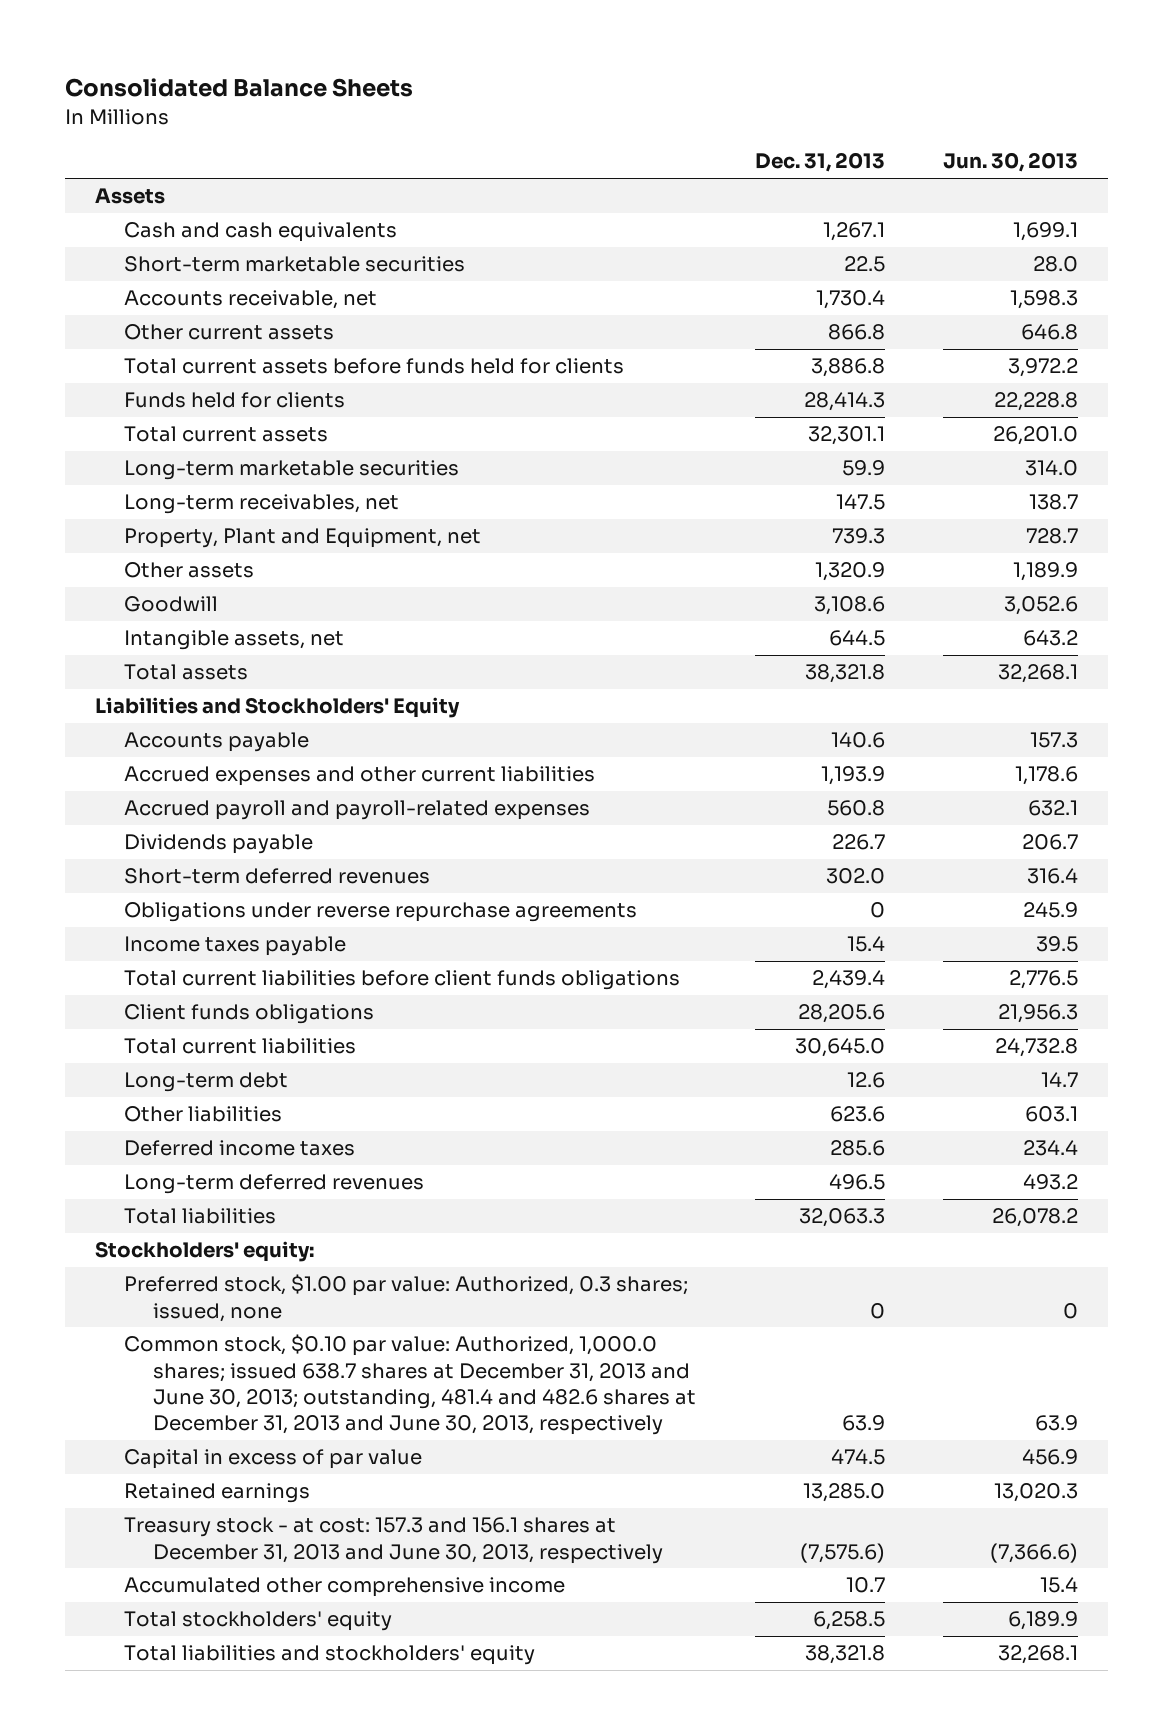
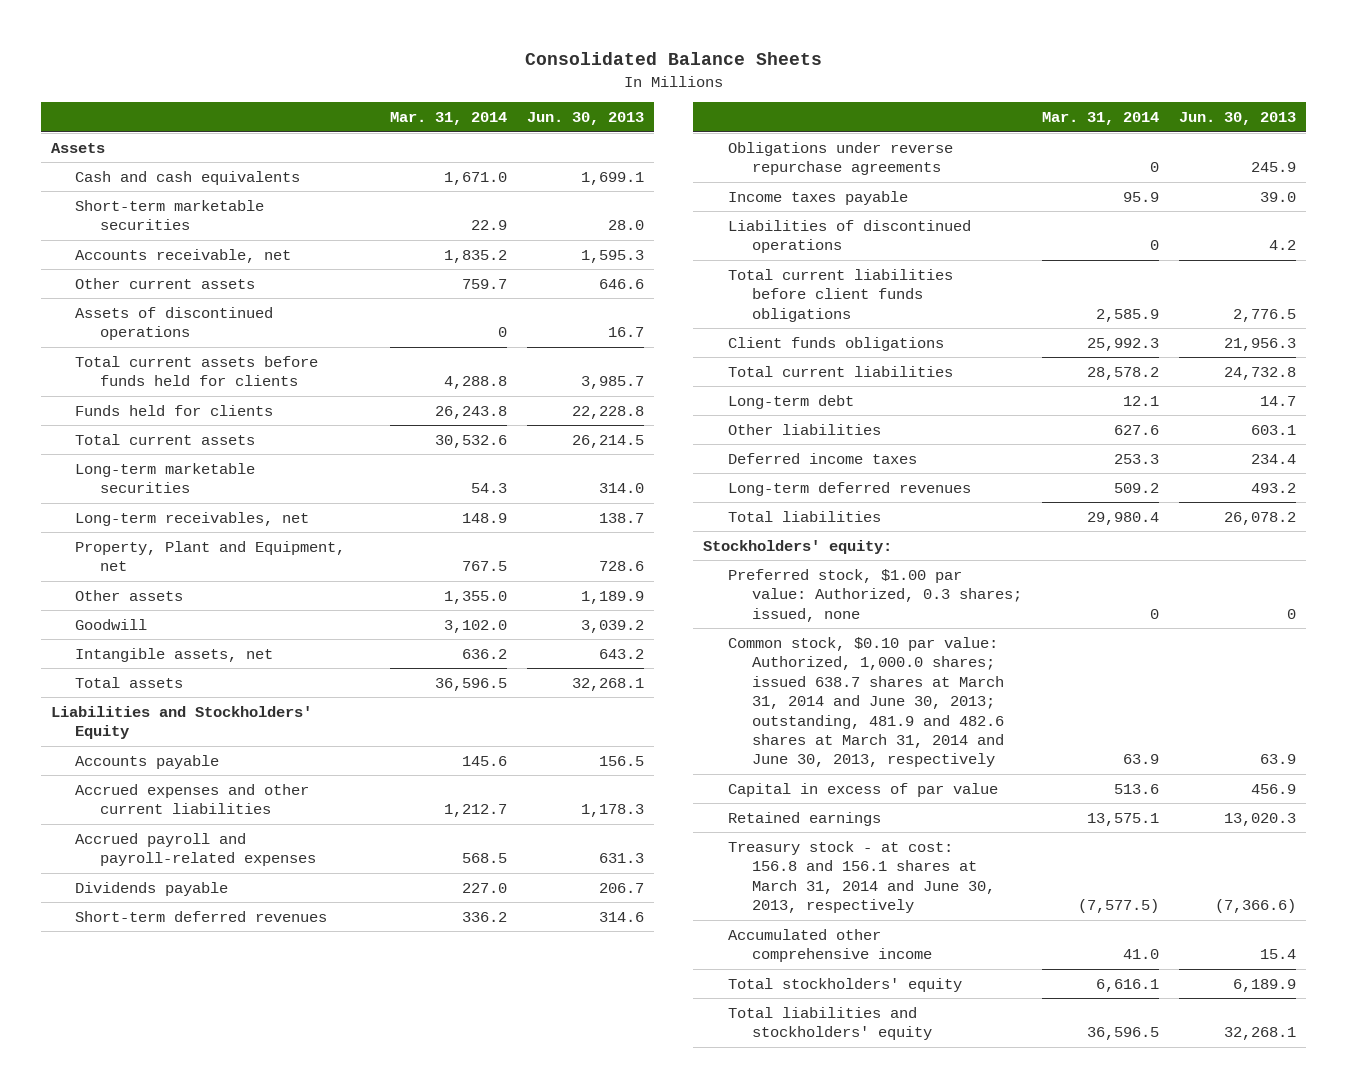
[754,152,885,173] Dec. 31, 2013 -> none
none -> [389,112,507,126] Mar. 31, 2014
[1010,290,1079,310] 1,598.3 -> [580,249,644,263] 1,595.3
[1021,324,1079,341] 646.8 -> [598,278,644,289] 646.6
none -> [75,306,274,341] Assets of discontinued operations
[1008,358,1079,378] 3,972.2 -> [580,376,644,390] 3,985.7
[993,426,1079,446] 26,201.0 -> [571,434,644,448] 26,214.5
[1026,528,1079,545] 728.7 -> [598,561,644,572] 728.6
[1004,596,1079,616] 3,052.6 -> [580,619,644,633] 3,039.2
[1030,732,1079,749] 157.3 -> [598,755,644,766] 156.5
[1015,766,1079,786] 1,178.6 -> [580,804,644,818] 1,178.3
[1028,800,1079,817] 632.1 -> [598,853,644,864] 631.3
[1027,868,1079,885] 316.4 -> [598,911,644,922] 314.6
[1036,936,1079,953] 39.5 -> [1260,191,1297,202] 39.0
none -> [727,219,971,254] Liabilities of discontinued operations
[123,1334,696,1435] Common stock, $0.10 par value: Authorized, 1,000.0 shares; issued 638.7 shares at December 31, 2013 and June 30, 2013; outstanding, 481.4 and 482.6 shares at December 31, 2013 and June 30, 2013, respectively -> [727,636,1005,768] Common stock, $0.10 par value: Authorized, 1,000.0 shares; issued 638.7 shares at March 31, 2014 and June 30, 2013; outstanding, 481.9 and 482.6 shares at March 31, 2014 and June 30, 2013, respectively
[123,1517,663,1564] Treasury stock - at cost: 157.3 and 156.1 shares at December 31, 2013 and June 30, 2013, respectively -> [727,840,996,914] Treasury stock - at cost: 156.8 and 156.1 shares at March 31, 2014 and June 30, 2013, respectively

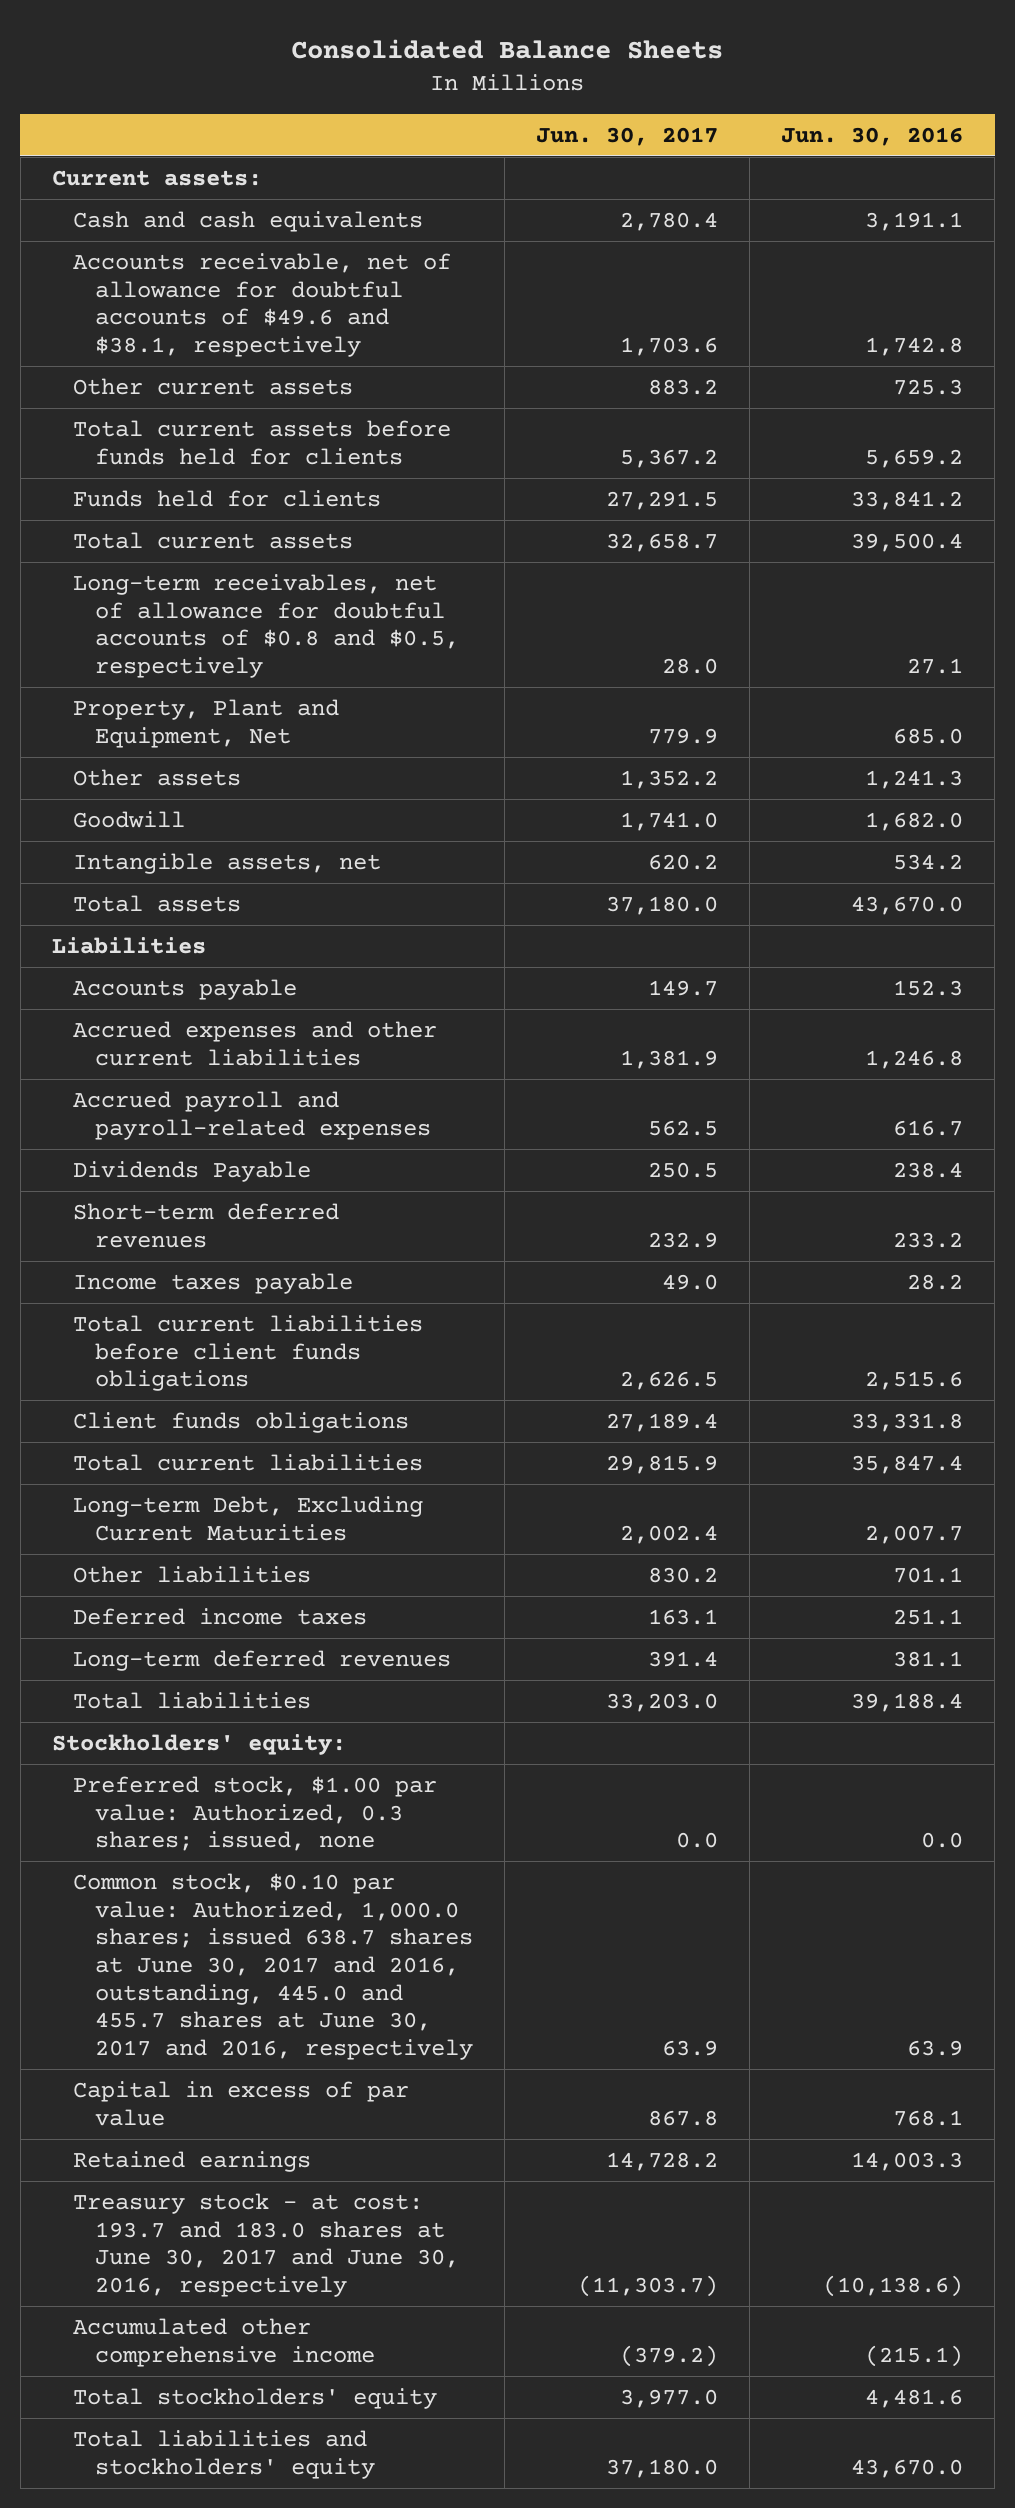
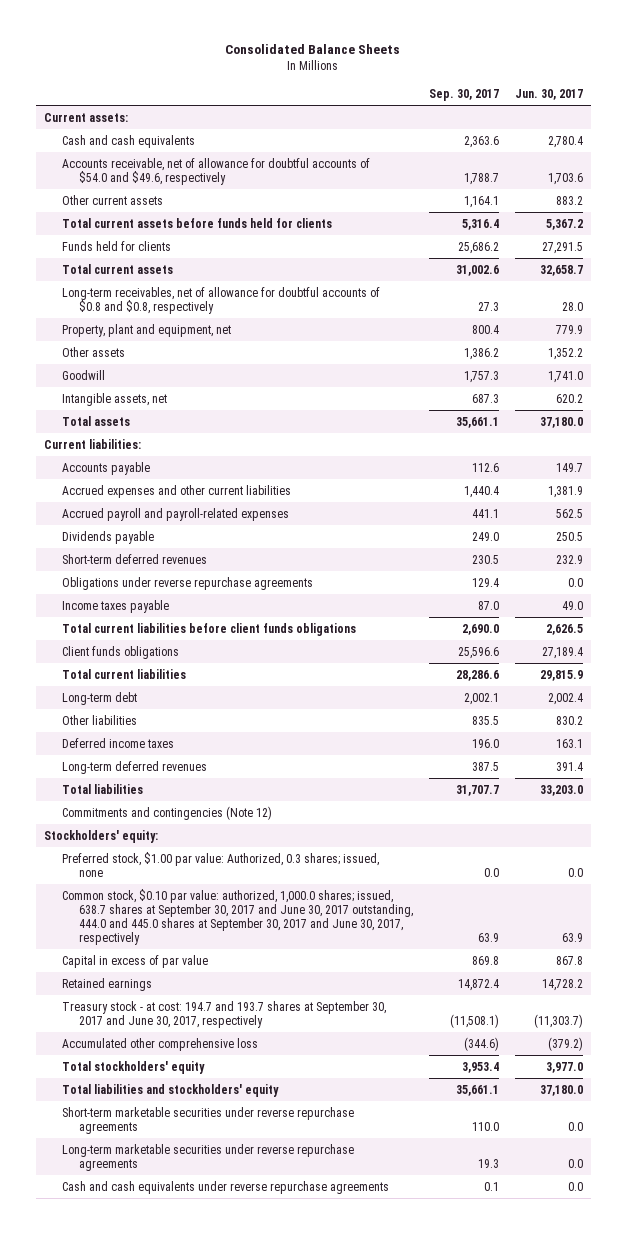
[781,126,964,146] Jun. 30, 2016 -> none
none -> [429,88,500,101] Sep. 30, 2017
[73,252,452,357] Accounts receivable, net of allowance for doubtful accounts of $49.6 and $38.1, respectively -> [61,157,370,185] Accounts receivable, net of allowance for doubtful accounts of $54.0 and $49.6, respectively
[73,573,459,678] Long-term receivables, net of allowance for doubtful accounts of $0.8 and $0.5, respectively -> [61,286,380,314] Long-term receivables, net of allowance for doubtful accounts of $0.8 and $0.8, respectively
[73,698,340,748] Property, Plant and Equipment, Net -> [61,323,231,337] Property, plant and equipment, net
[51,936,206,954] Liabilities -> [43,438,141,449] Current liabilities:
[73,1160,312,1182] Dividends Payable -> [61,530,154,544] Dividends payable
none -> [61,576,313,590] Obligations under reverse repurchase agreements
[73,1495,424,1541] Long-term Debt, Excluding Current Maturities -> [61,691,137,705] Long-term debt
none -> [61,805,272,820] Commitments and contingencies (Note 12)
[73,1872,473,2060] Common stock, $0.10 par value: Authorized, 1,000.0 shares; issued 638.7 shares at June 30, 2017 and 2016, outstanding, 445.0 and 455.7 shares at June 30, 2017 and 2016, respectively -> [61,888,414,946] Common stock, $0.10 par value: authorized, 1,000.0 shares; issued, 638.7 shares at September 30, 2017 and June 30, 2017 outstanding, 444.0 and 445.0 shares at September 30, 2017 and June 30, 2017, respectively
[73,2192,459,2297] Treasury stock - at cost: 193.7 and 183.0 shares at June 30, 2017 and June 30, 2016, respectively -> [61,1000,386,1028] Treasury stock - at cost: 194.7 and 193.7 shares at September 30, 2017 and June 30, 2017, respectively
[73,2317,375,2367] Accumulated other comprehensive income -> [61,1037,258,1051] Accumulated other comprehensive loss
none -> [61,1106,354,1134] Short-term marketable securities under reverse repurchase agreements
none -> [61,1143,354,1171] Long-term marketable securities under reverse repurchase agreements
none -> [61,1180,389,1194] Cash and cash equivalents under reverse repurchase agreements

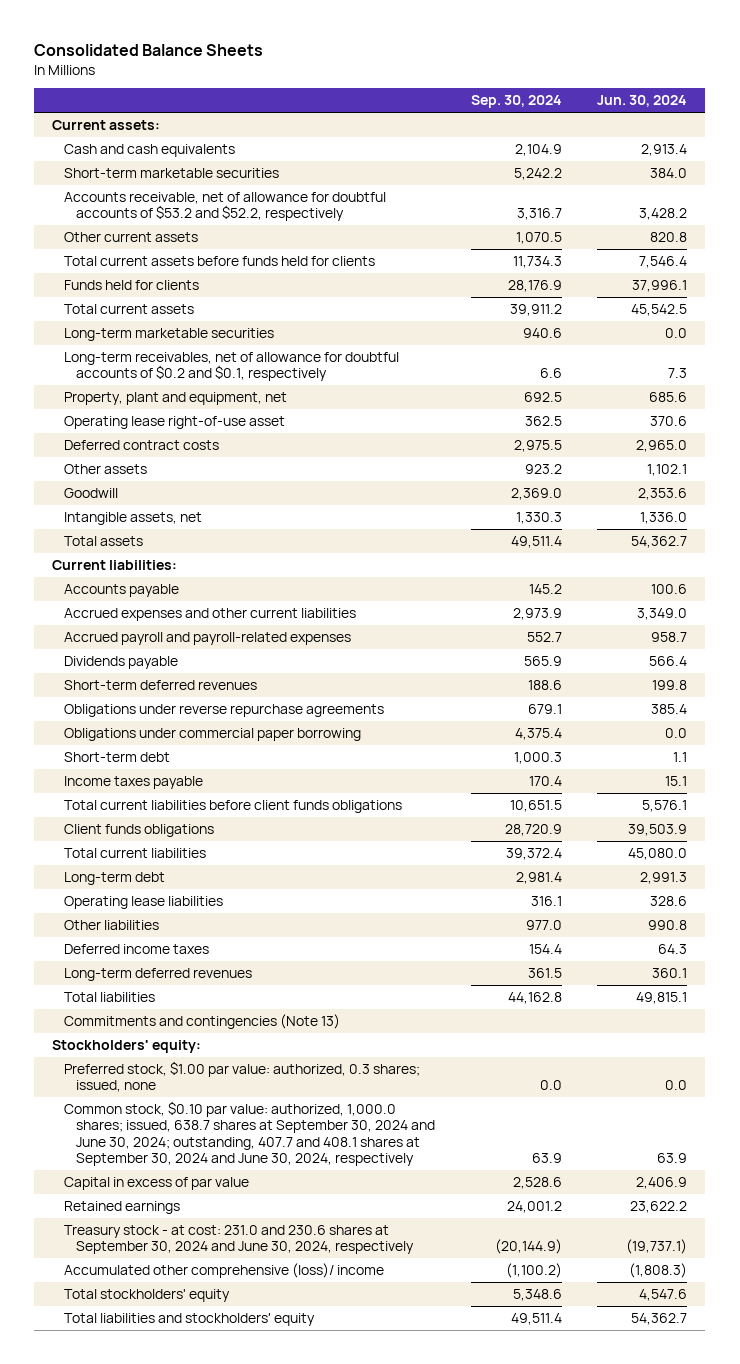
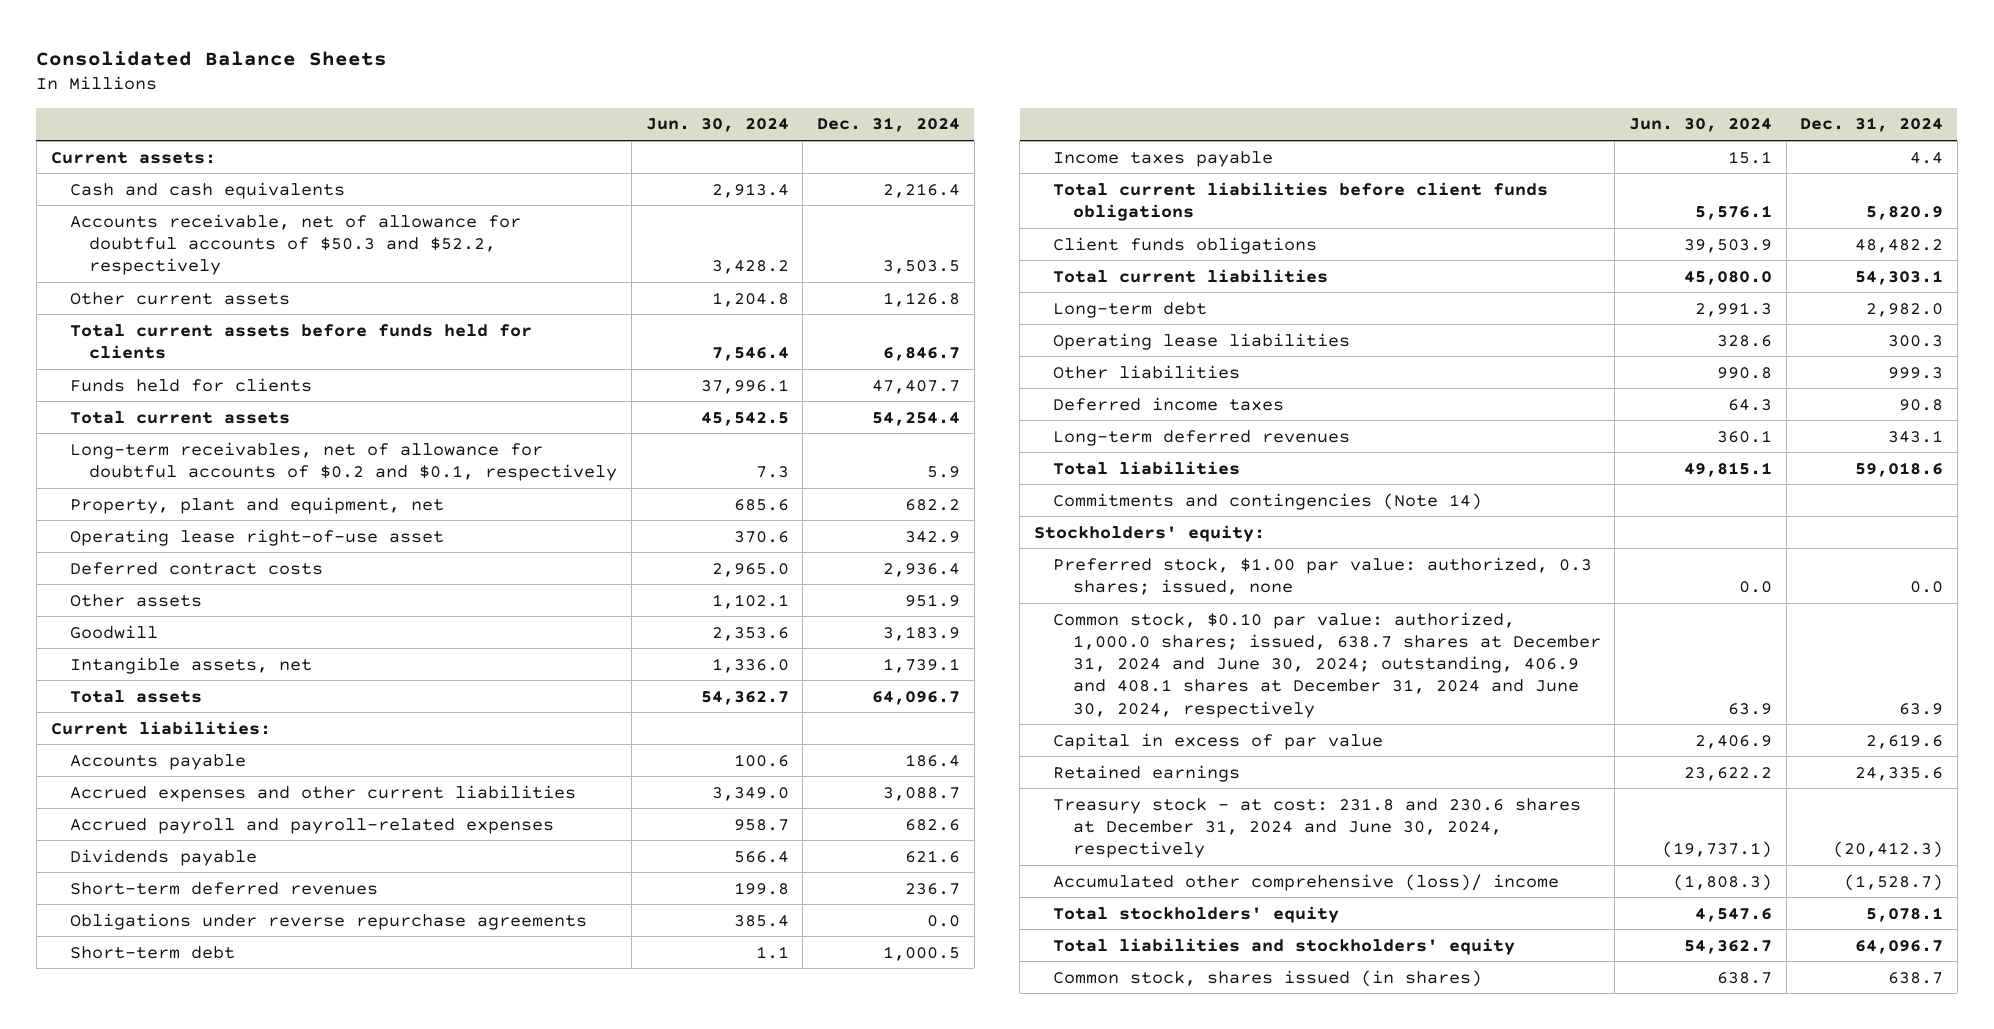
[470,95,562,109] Sep. 30, 2024 -> none
none -> [816,117,960,133] Dec. 31, 2024
[64,168,280,179] Short-term marketable securities -> none
[64,192,387,222] Accounts receivable, net of allowance for doubtful accounts of $53.2 and $52.2, respectively -> [69,213,521,276] Accounts receivable, net of allowance for doubtful accounts of $50.3 and $52.2, respectively
[650,232,688,243] 820.8 -> [711,291,789,307] 1,204.8
[64,328,275,342] Long-term marketable securities -> none
[64,728,362,742] Obligations under commercial paper borrowing -> none
[64,1014,341,1030] Commitments and contingencies (Note 13) -> [1053,492,1483,510] Commitments and contingencies (Note 14)
[64,1101,435,1166] Common stock, $0.10 par value: authorized, 1,000.0 shares; issued, 638.7 shares at September 30, 2024 and June 30, 2024; outstanding, 407.7 and 408.1 shares at September 30, 2024 and June 30, 2024, respectively -> [1053,611,1601,718] Common stock, $0.10 par value: authorized, 1,000.0 shares; issued, 638.7 shares at December 31, 2024 and June 30, 2024; outstanding, 406.9 and 408.1 shares at December 31, 2024 and June 30, 2024, respectively
[64,1225,414,1255] Treasury stock - at cost: 231.0 and 230.6 shares at September 30, 2024 and June 30, 2024, respectively -> [1053,797,1582,859] Treasury stock - at cost: 231.8 and 230.6 shares at December 31, 2024 and June 30, 2024, respectively
none -> [1053,969,1483,987] Common stock, shares issued (in shares)

